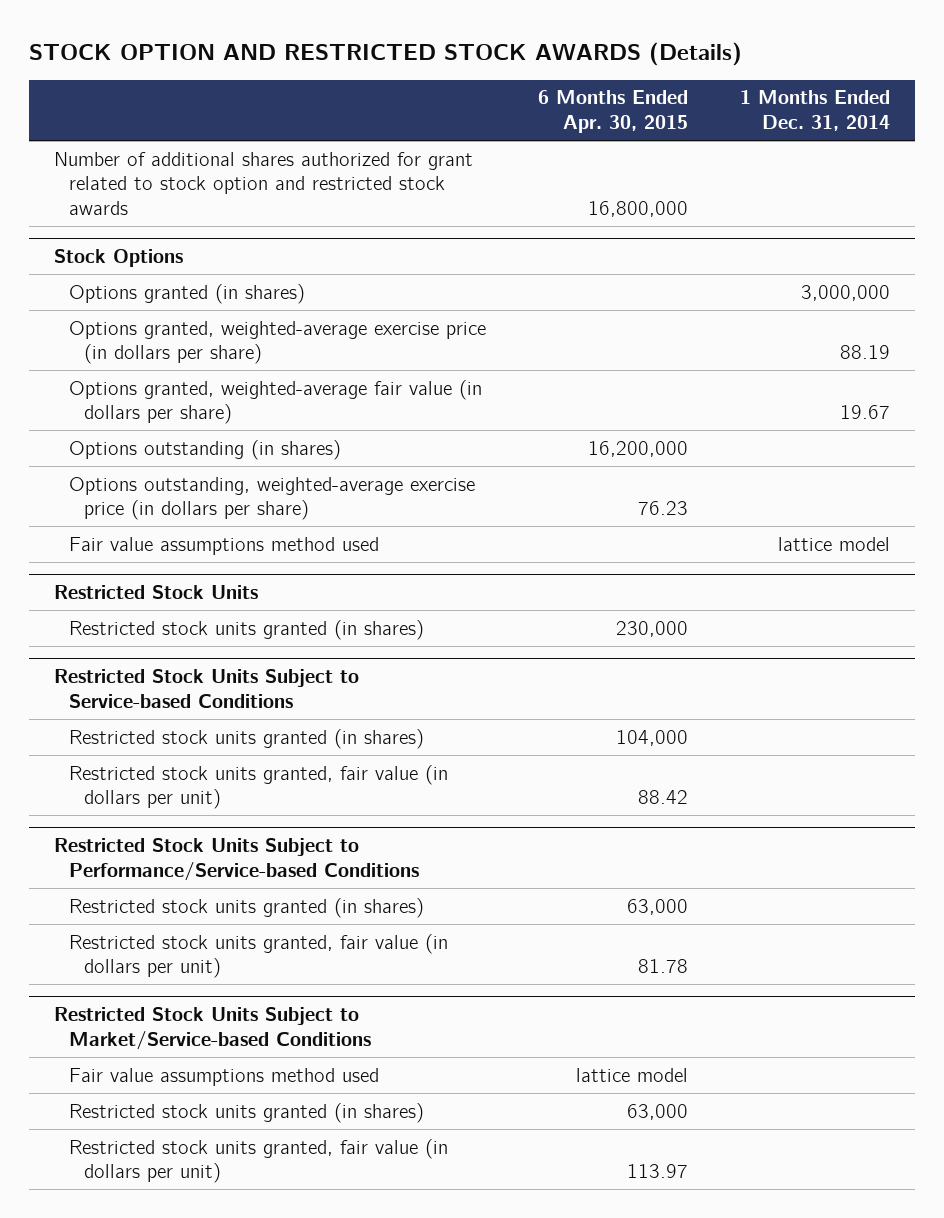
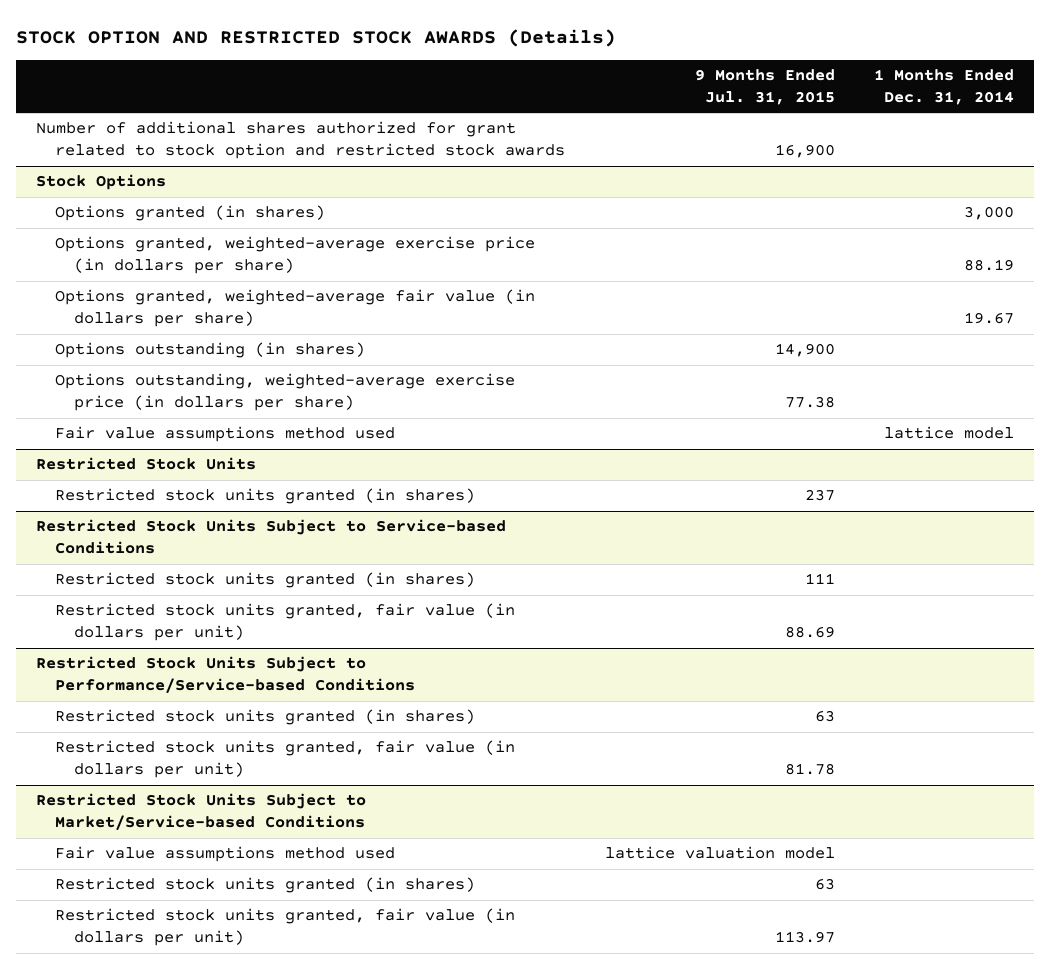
[537,90,688,134] 6 Months Ended Apr. 30, 2015 -> none
none -> [694,69,835,106] 9 Months Ended Jul. 31, 2015
[800,284,890,301] 3,000,000 -> [964,206,1015,221] 3,000

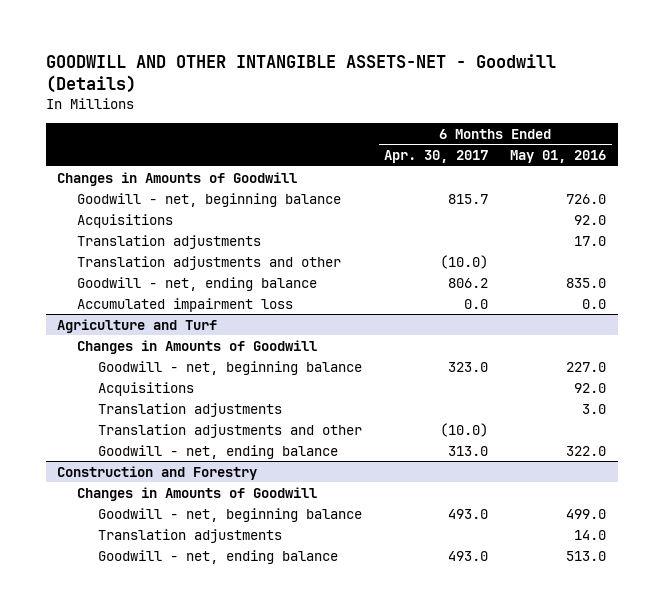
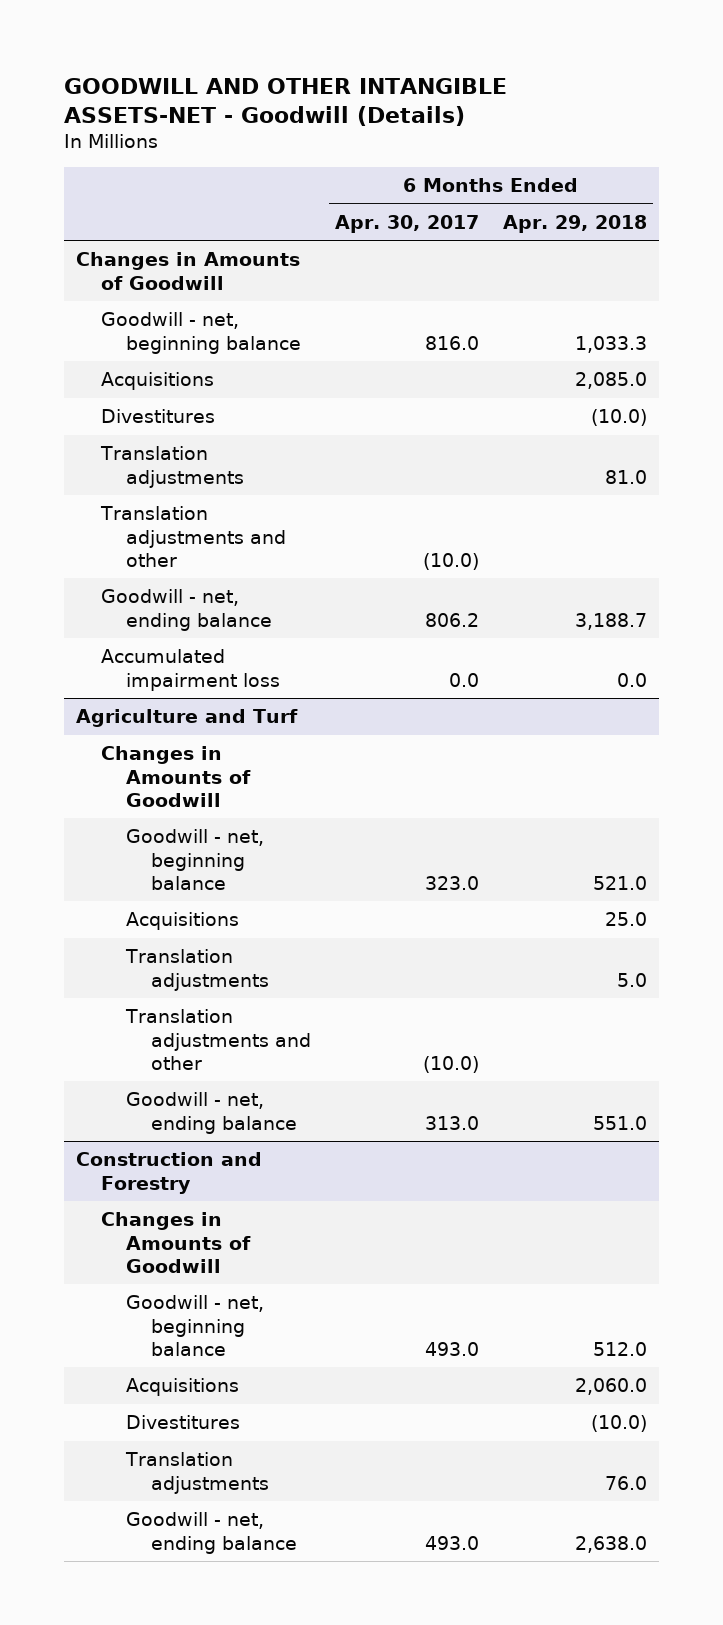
[510,150,607,164] May 01, 2016 -> none
none -> [503,214,648,233] Apr. 29, 2018
[448,193,489,204] 815.7 -> [425,335,480,350] 816.0
none -> [101,409,216,424] Divestitures
none -> [126,1378,240,1397] Acquisitions
none -> [126,1415,241,1430] Divestitures

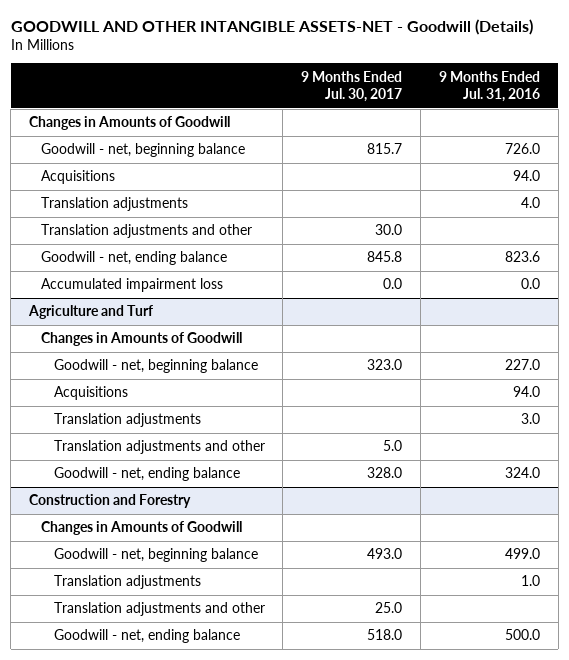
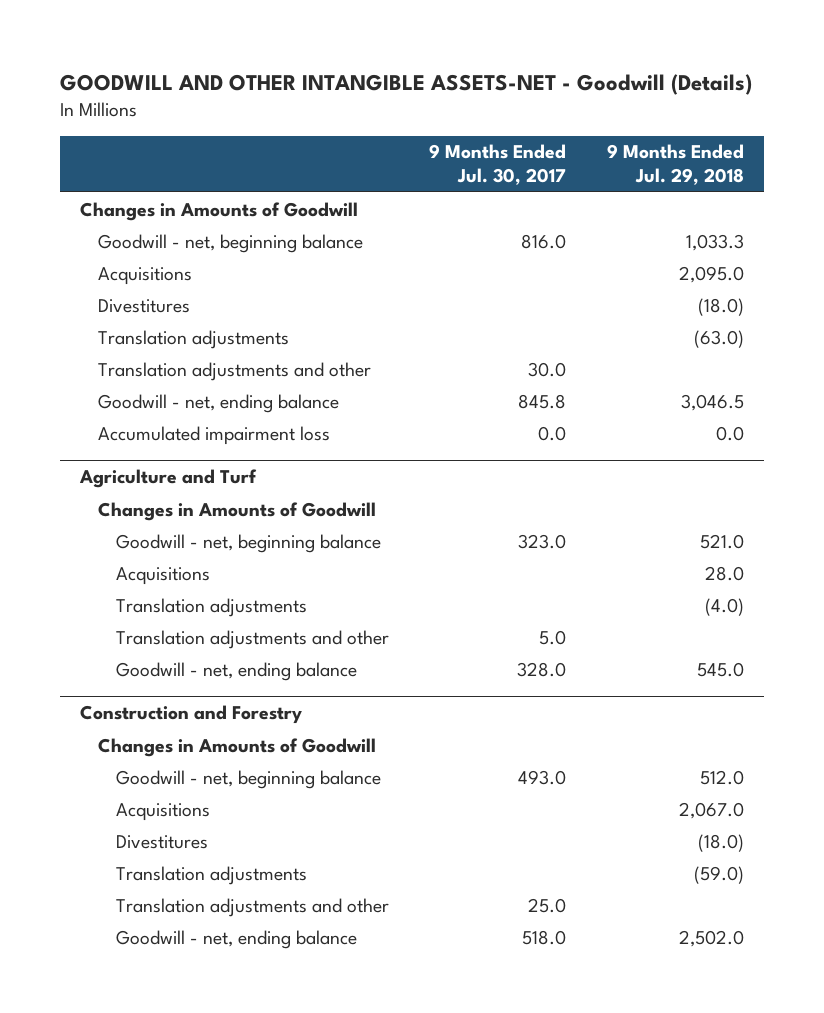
[439,70,541,102] 9 Months Ended Jul. 31, 2016 -> none
none -> [607,144,745,185] 9 Months Ended Jul. 29, 2018
[367,143,403,155] 815.7 -> [521,233,567,249] 816.0
none -> [97,298,190,313] Divestitures
none -> [115,802,210,821] Acquisitions
none -> [115,834,208,849] Divestitures

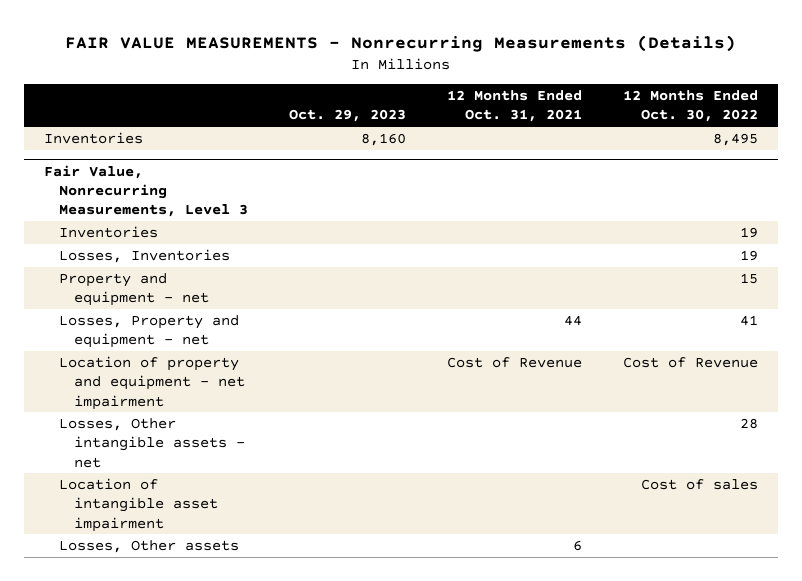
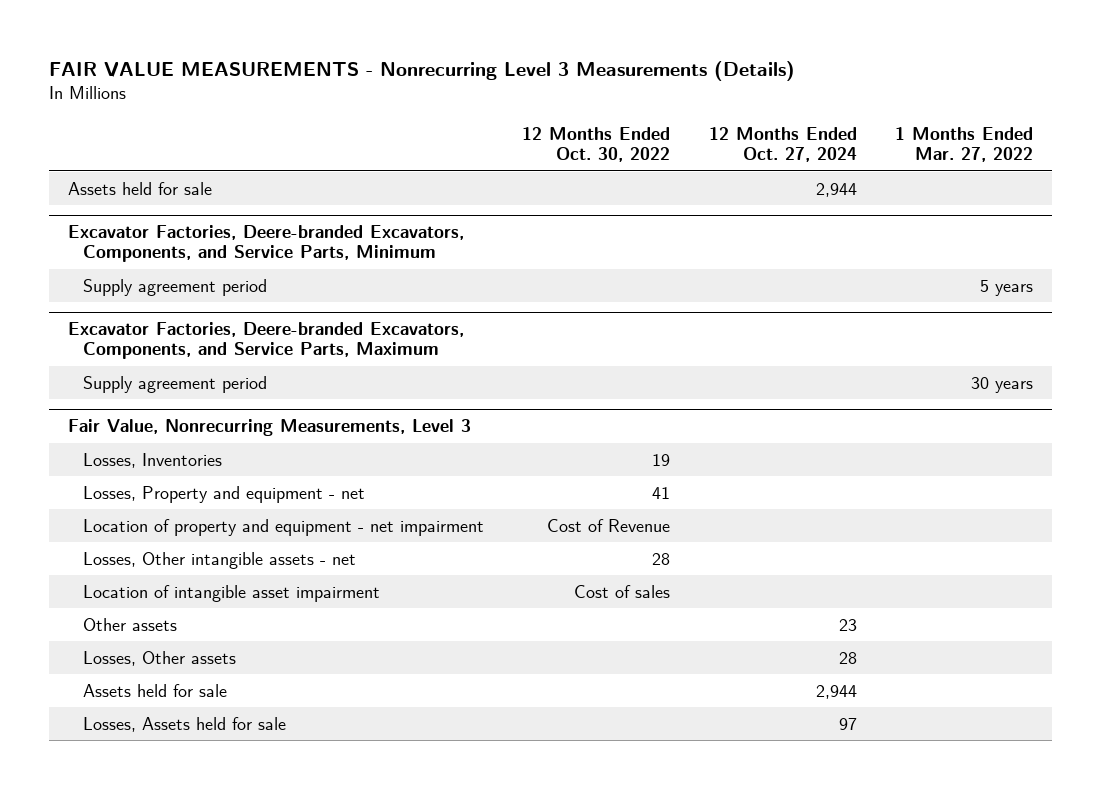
[65,34,737,52] FAIR VALUE MEASUREMENTS - Nonrecurring Measurements (Details) -> [48,60,795,81] FAIR VALUE MEASUREMENTS - Nonrecurring Level 3 Measurements (Details)
[288,109,406,123] Oct. 29, 2023 -> none
[446,90,582,123] 12 Months Ended Oct. 31, 2021 -> none
none -> [708,126,857,162] 12 Months Ended Oct. 27, 2024
none -> [894,126,1033,162] 1 Months Ended Mar. 27, 2022
[44,132,144,145] Inventories -> none
none -> [67,181,212,195] Assets held for sale
none -> [67,224,464,263] Excavator Factories, Deere-branded Excavators, Components, and Service Parts, Minimum
none -> [83,278,268,296] Supply agreement period
none -> [67,321,464,360] Excavator Factories, Deere-branded Excavators, Components, and Service Parts, Maximum
none -> [83,375,268,393] Supply agreement period
[59,226,159,239] Inventories -> none
[59,273,209,307] Property and equipment - net -> none
none -> [83,617,178,631] Other assets
none -> [83,683,228,697] Assets held for sale
none -> [83,716,287,732] Losses, Assets held for sale

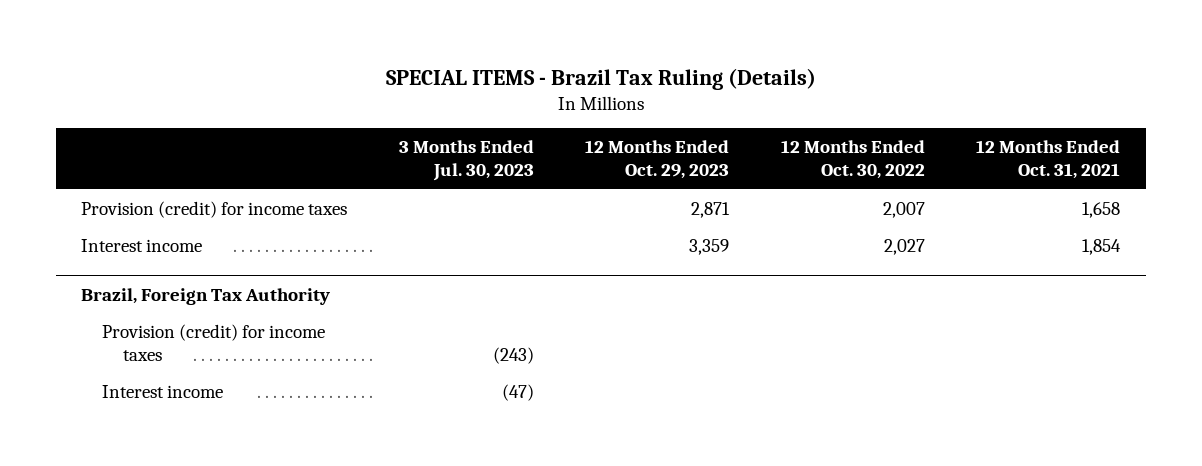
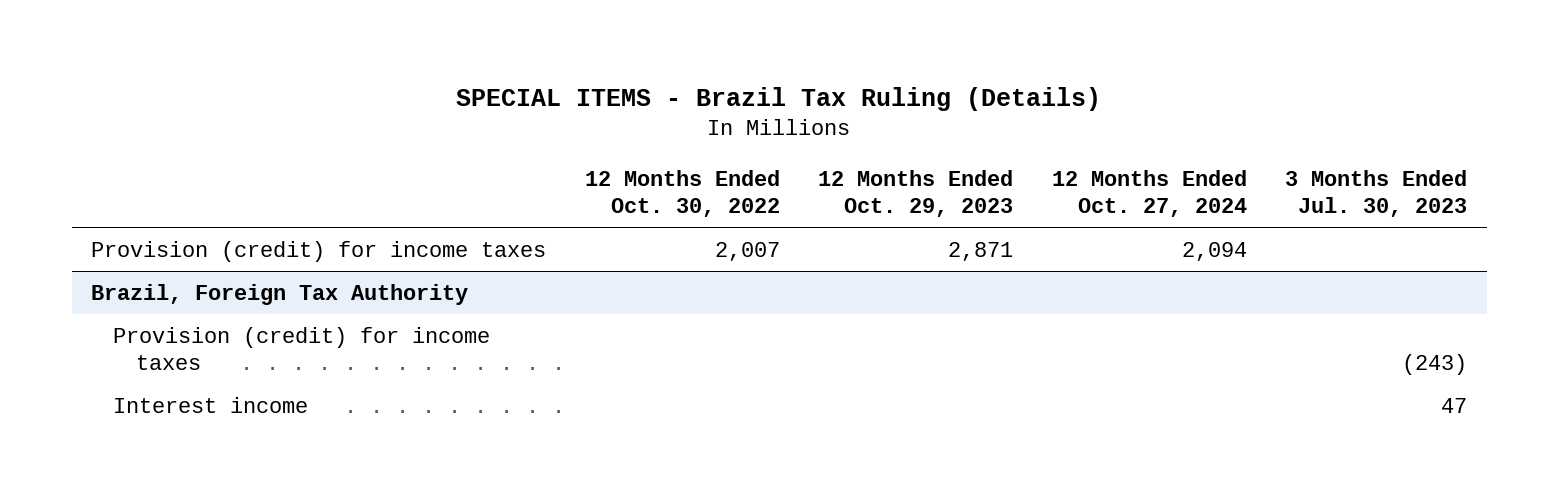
[976,140,1121,180] 12 Months Ended Oct. 31, 2021 -> none
none -> [1051,170,1247,217] 12 Months Ended Oct. 27, 2024
[81,239,203,253] Interest income -> none
[501,384,534,402] (47) -> [1441,397,1468,413] 47

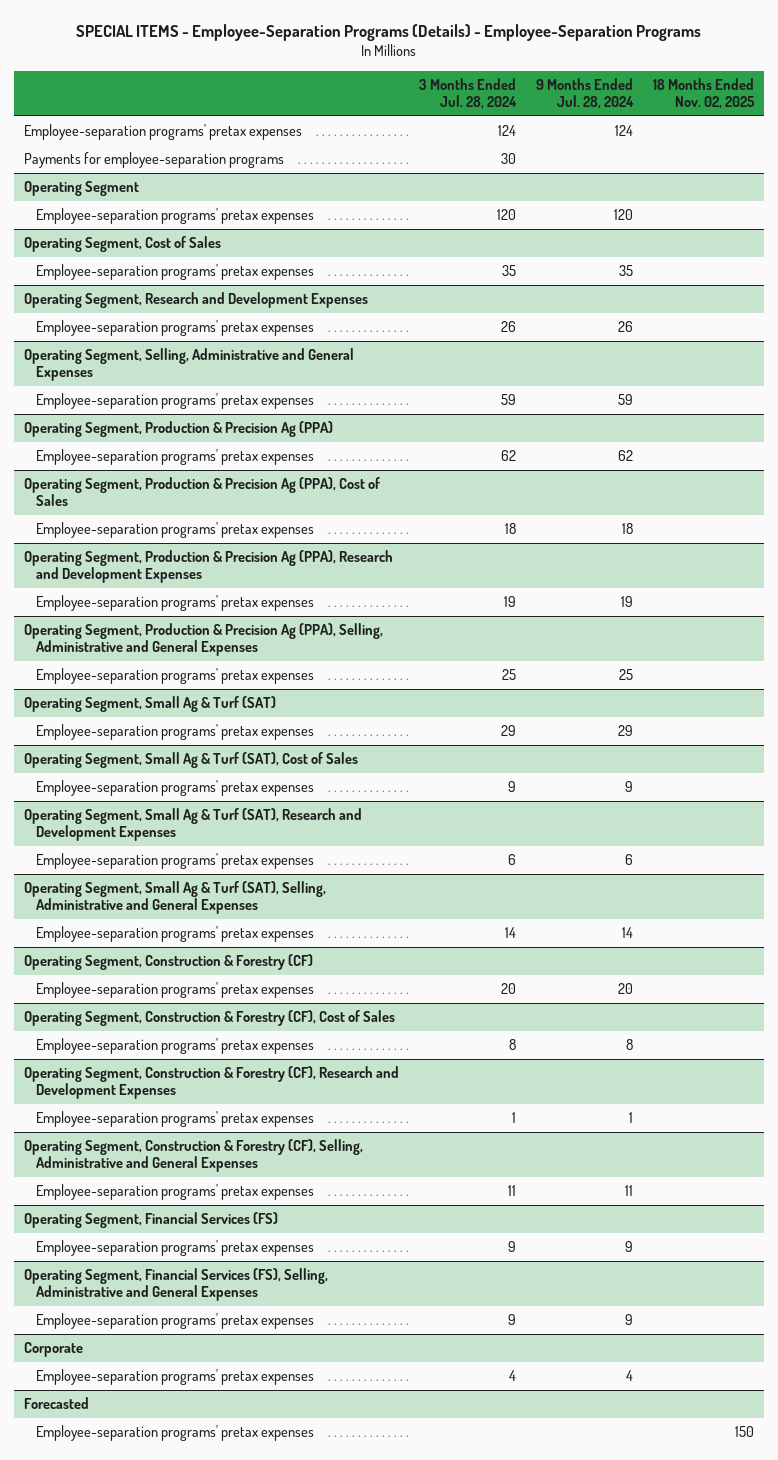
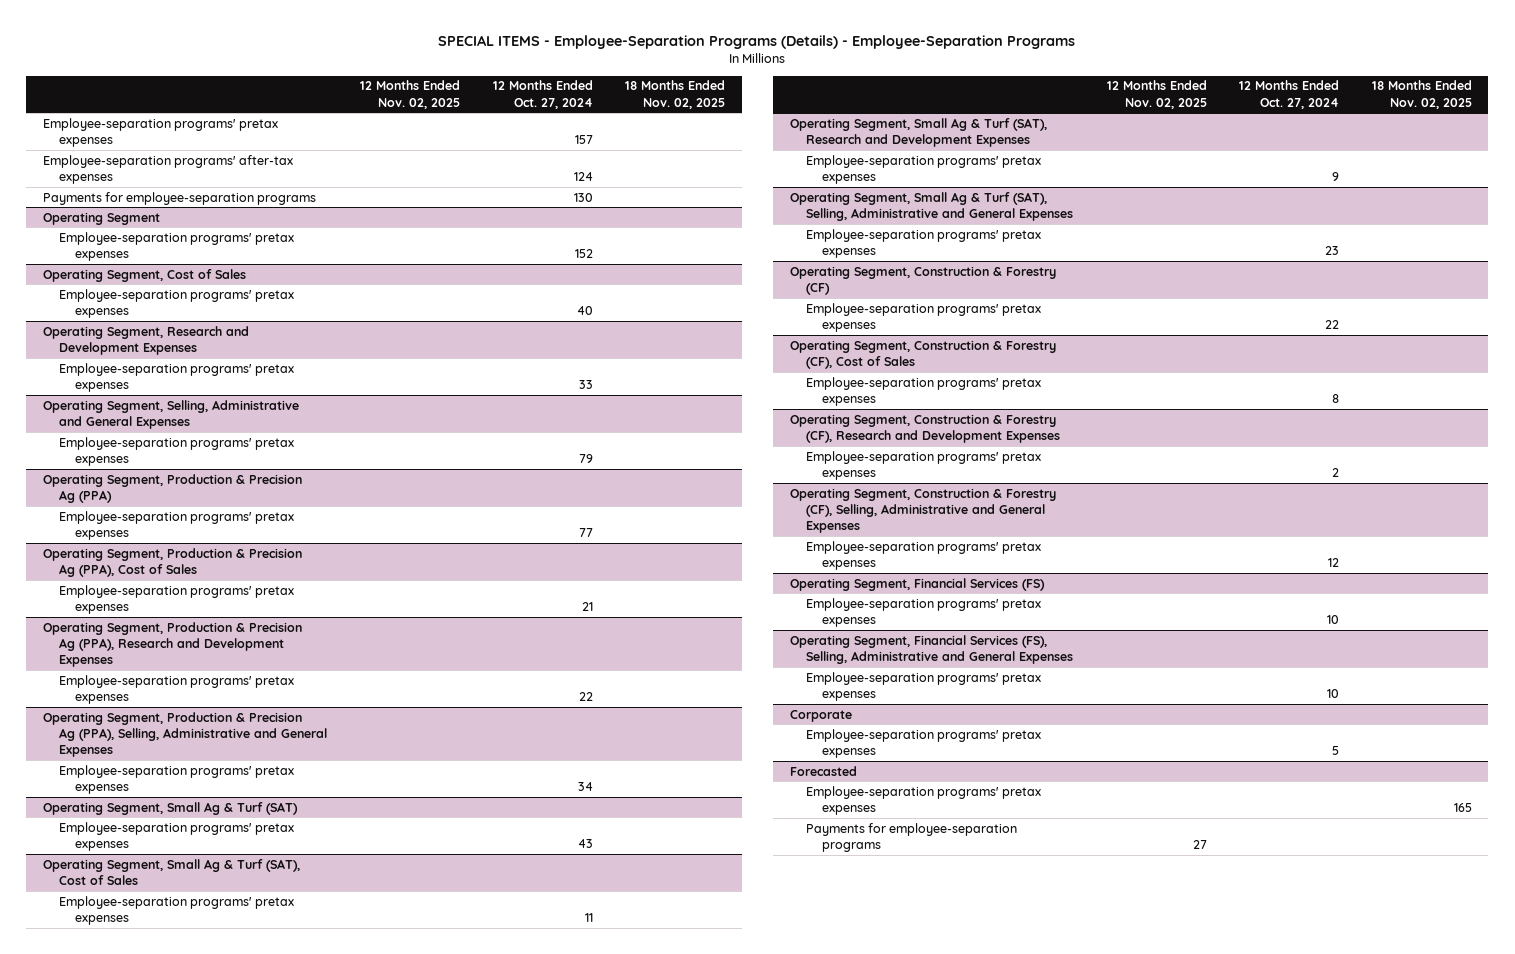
[418,77,517,110] 3 Months Ended Jul. 28, 2024 -> none
[535,77,634,110] 9 Months Ended Jul. 28, 2024 -> none
none -> [359,80,460,109] 12 Months Ended Nov. 02, 2025
none -> [492,80,593,109] 12 Months Ended Oct. 27, 2024
none -> [42,154,293,184] Employee-separation programs' after-tax expenses
[734,1426,754,1438] 150 -> [1454,802,1473,812] 165
none -> [805,822,1017,852] Payments for employee-separation programs

